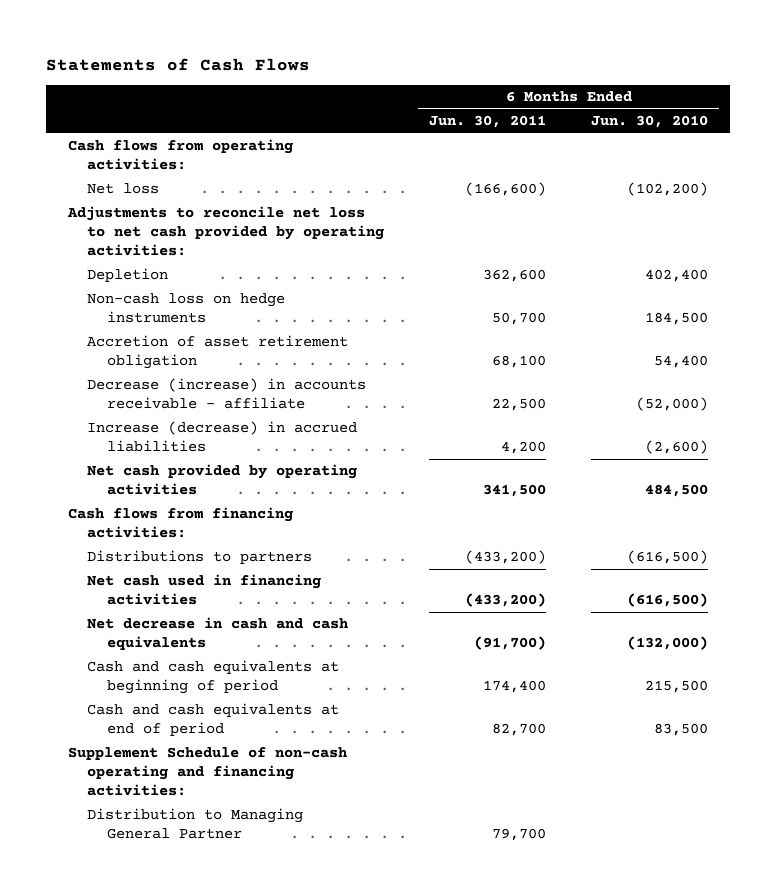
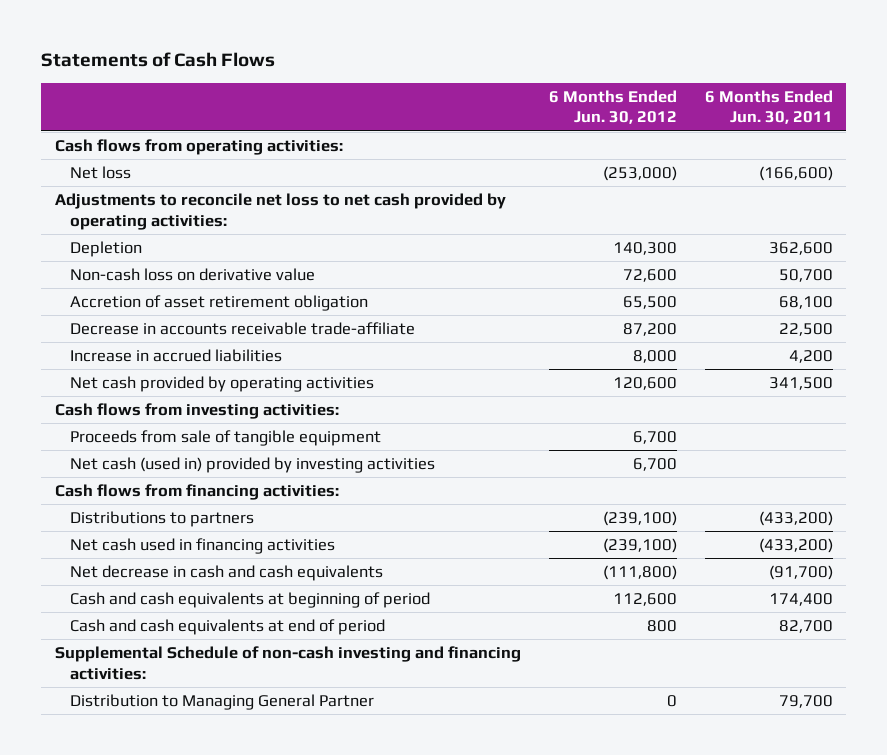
[590,115,708,129] Jun. 30, 2010 -> none
none -> [548,89,677,125] 6 Months Ended Jun. 30, 2012
[87,293,286,324] Non-cash loss on hedge instruments -> [70,267,316,281] Non-cash loss on derivative value
[87,378,367,410] Decrease (increase) in accounts receivable - affiliate -> [70,321,416,335] Decrease in accounts receivable trade-affiliate
[87,421,358,453] Increase (decrease) in accrued liabilities -> [70,348,283,362] Increase in accrued liabilities
none -> [54,402,339,419] Cash flows from investing activities:
none -> [70,429,382,446] Proceeds from sale of tangible equipment
none -> [70,456,436,473] Net cash (used in) provided by investing activities
[68,747,348,797] Supplement Schedule of non-cash operating and financing activities: -> [54,645,521,680] Supplemental Schedule of non-cash investing and financing activities:

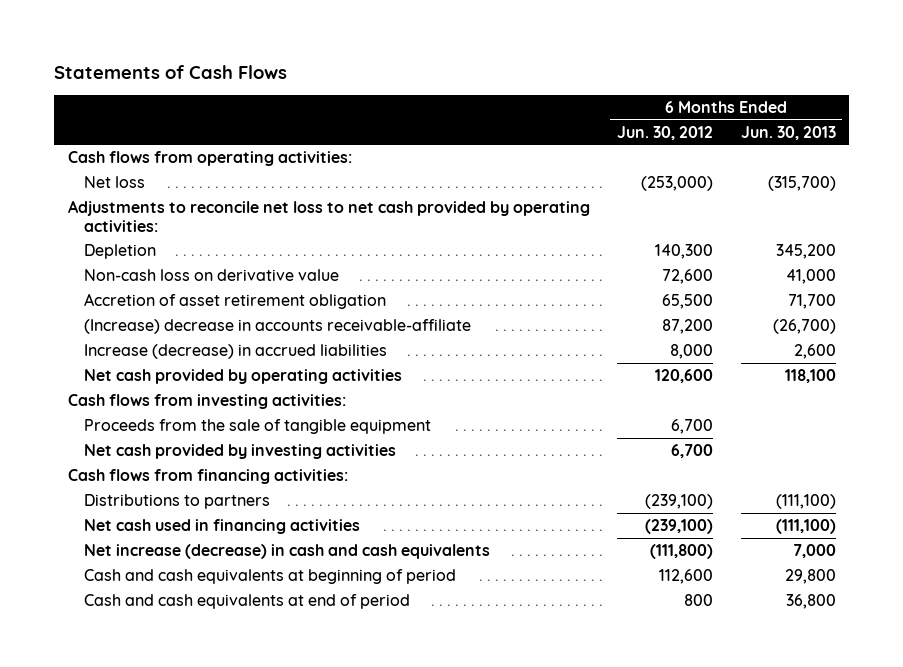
[704,89,833,125] 6 Months Ended Jun. 30, 2011 -> none
none -> [740,125,836,140] Jun. 30, 2013
[70,321,416,335] Decrease in accounts receivable trade-affiliate -> [83,318,471,334] (Increase) decrease in accounts receivable-affiliate
[70,348,283,362] Increase in accrued liabilities -> [83,343,387,359] Increase (decrease) in accrued liabilities
[70,429,382,446] Proceeds from sale of tangible equipment -> [83,418,431,434] Proceeds from the sale of tangible equipment
[70,456,436,473] Net cash (used in) provided by investing activities -> [83,443,396,459] Net cash provided by investing activities
[70,564,384,581] Net decrease in cash and cash equivalents -> [83,543,490,559] Net increase (decrease) in cash and cash equivalents
[54,645,521,680] Supplemental Schedule of non-cash investing and financing activities: -> none
[70,693,375,710] Distribution to Managing General Partner -> none

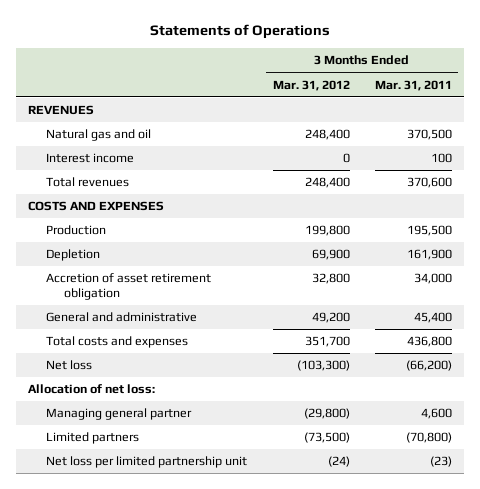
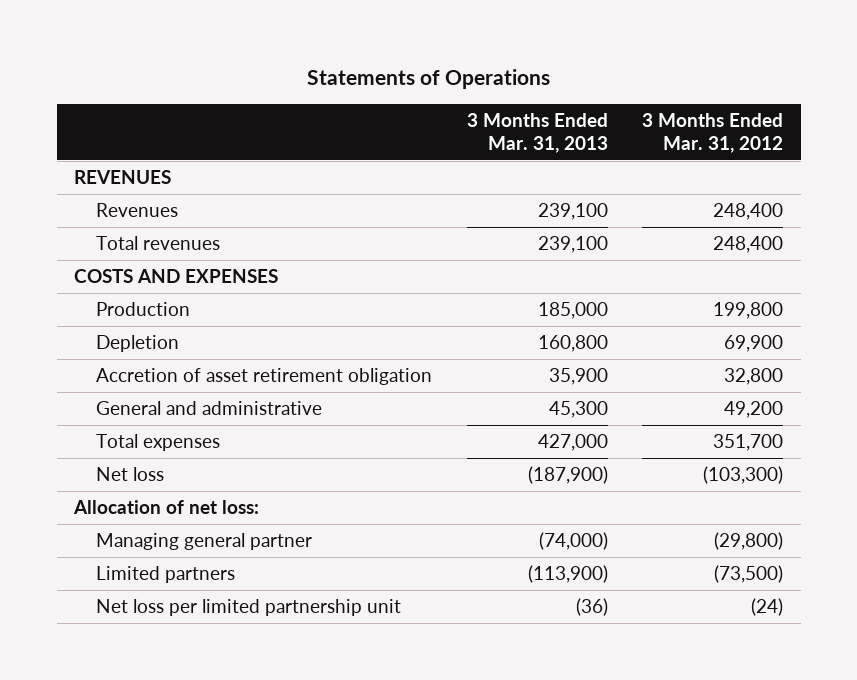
[374,79,452,91] Mar. 31, 2011 -> none
none -> [466,112,608,153] 3 Months Ended Mar. 31, 2013
[46,153,135,164] Interest income -> none
[46,129,152,142] Natural gas and oil -> [95,203,178,218] Revenues
[46,336,189,349] Total costs and expenses -> [95,434,220,452] Total expenses

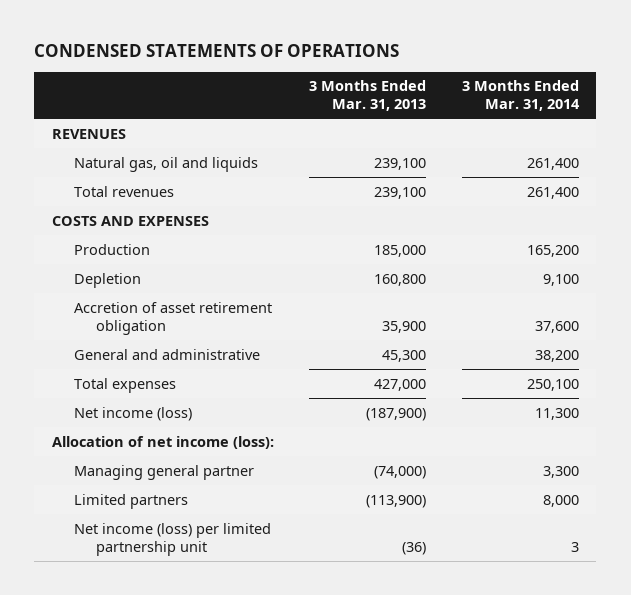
[306,69,550,90] Statements of Operations -> [34,44,400,58] CONDENSED STATEMENTS OF OPERATIONS
[642,112,784,153] 3 Months Ended Mar. 31, 2012 -> none
none -> [461,80,580,112] 3 Months Ended Mar. 31, 2014
[95,203,178,218] Revenues -> [73,156,258,172] Natural gas, oil and liquids
[95,467,164,482] Net loss -> [73,406,192,421] Net income (loss)
[73,500,260,515] Allocation of net loss: -> [52,435,275,449] Allocation of net income (loss):
[95,599,401,617] Net loss per limited partnership unit -> [73,522,271,556] Net income (loss) per limited partnership unit

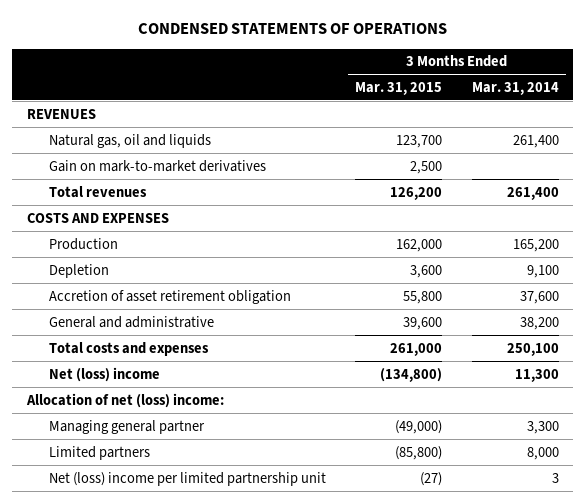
[309,80,427,112] 3 Months Ended Mar. 31, 2013 -> none
none -> [355,81,443,95] Mar. 31, 2015
none -> [48,159,266,172] Gain on mark-to-market derivatives
[73,377,176,393] Total expenses -> [48,341,209,356] Total costs and expenses
[73,406,192,421] Net income (loss) -> [48,366,160,382] Net (loss) income
[52,435,275,449] Allocation of net income (loss): -> [25,392,224,408] Allocation of net (loss) income:
[73,522,271,556] Net income (loss) per limited partnership unit -> [48,471,326,486] Net (loss) income per limited partnership unit

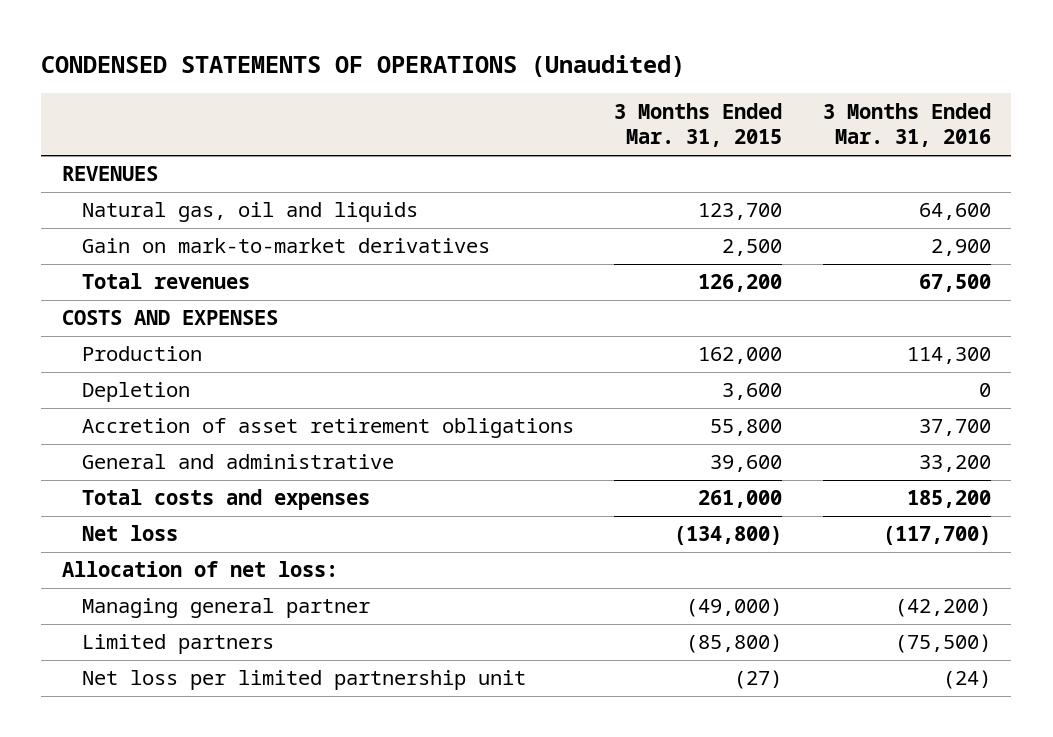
[137,23,447,35] CONDENSED STATEMENTS OF OPERATIONS -> [41,54,686,77] CONDENSED STATEMENTS OF OPERATIONS (Unaudited)
[471,81,559,95] Mar. 31, 2014 -> none
none -> [823,102,992,148] 3 Months Ended Mar. 31, 2016
[48,289,291,304] Accretion of asset retirement obligation -> [81,418,574,439] Accretion of asset retirement obligations
[48,366,160,382] Net (loss) income -> [81,525,178,542] Net loss
[25,392,224,408] Allocation of net (loss) income: -> [61,561,338,578] Allocation of net loss:
[48,471,326,486] Net (loss) income per limited partnership unit -> [81,670,526,691] Net loss per limited partnership unit

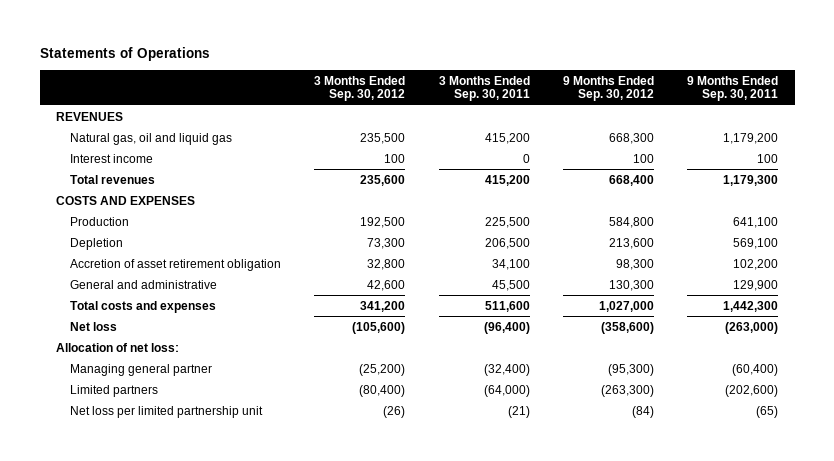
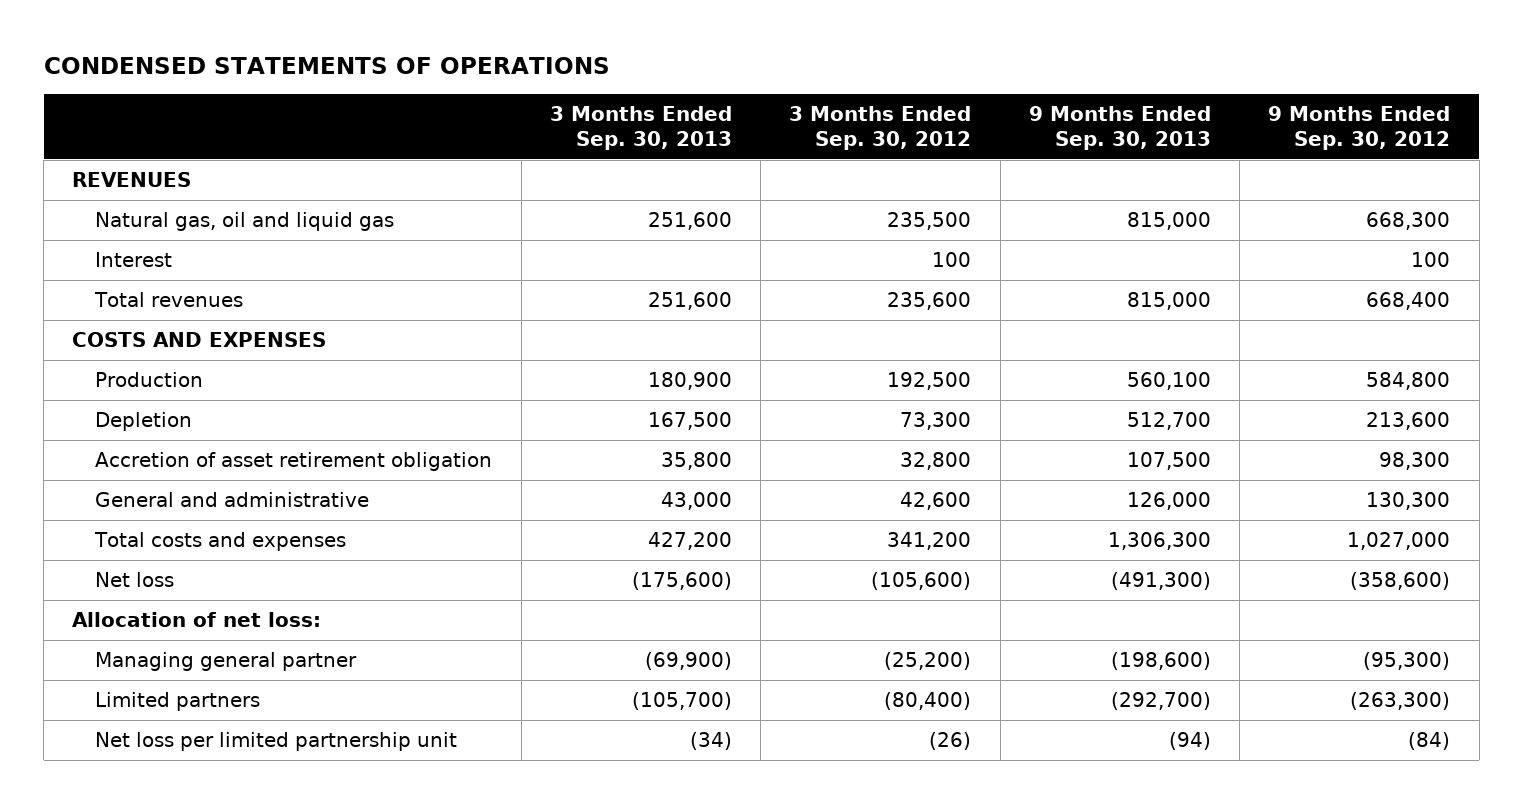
[39,47,210,62] Statements of Operations -> [43,57,610,75] CONDENSED STATEMENTS OF OPERATIONS
[438,75,530,102] 3 Months Ended Sep. 30, 2011 -> none
[687,75,779,102] 9 Months Ended Sep. 30, 2011 -> none
none -> [549,106,732,151] 3 Months Ended Sep. 30, 2013
none -> [1028,106,1211,151] 9 Months Ended Sep. 30, 2013
[70,153,154,163] Interest income -> [95,252,173,268] Interest

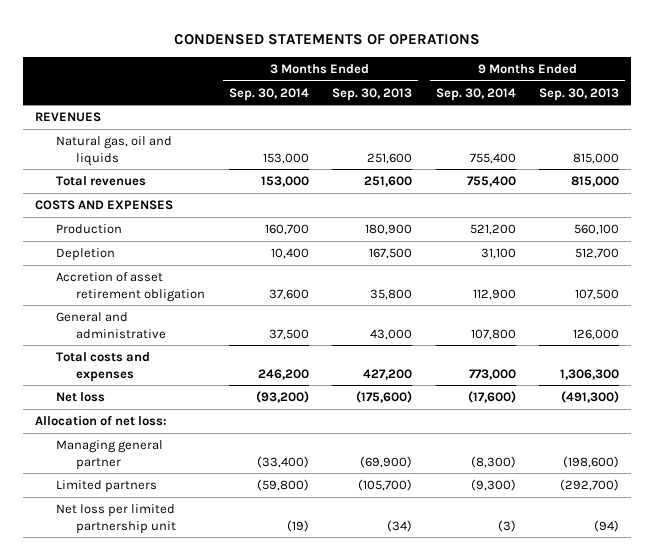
[789,106,972,151] 3 Months Ended Sep. 30, 2012 -> none
[1268,106,1451,151] 9 Months Ended Sep. 30, 2012 -> none
none -> [228,87,309,101] Sep. 30, 2014
none -> [435,87,516,101] Sep. 30, 2014
[95,252,173,268] Interest -> none
[95,212,395,232] Natural gas, oil and liquid gas -> [55,135,172,166] Natural gas, oil and liquids

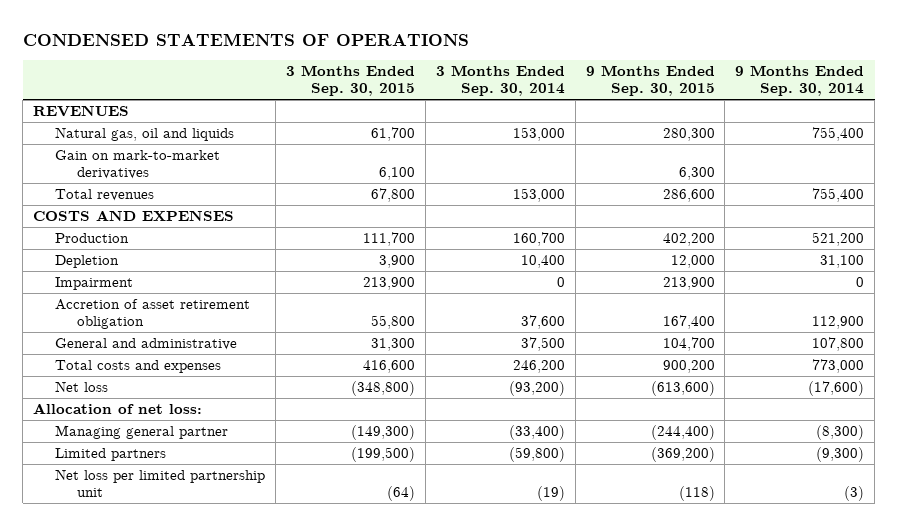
[332,87,413,101] Sep. 30, 2013 -> none
[539,87,620,101] Sep. 30, 2013 -> none
none -> [285,65,415,97] 3 Months Ended Sep. 30, 2015
none -> [585,65,715,97] 9 Months Ended Sep. 30, 2015
none -> [55,150,221,180] Gain on mark-to-market derivatives
none -> [55,277,134,291] Impairment

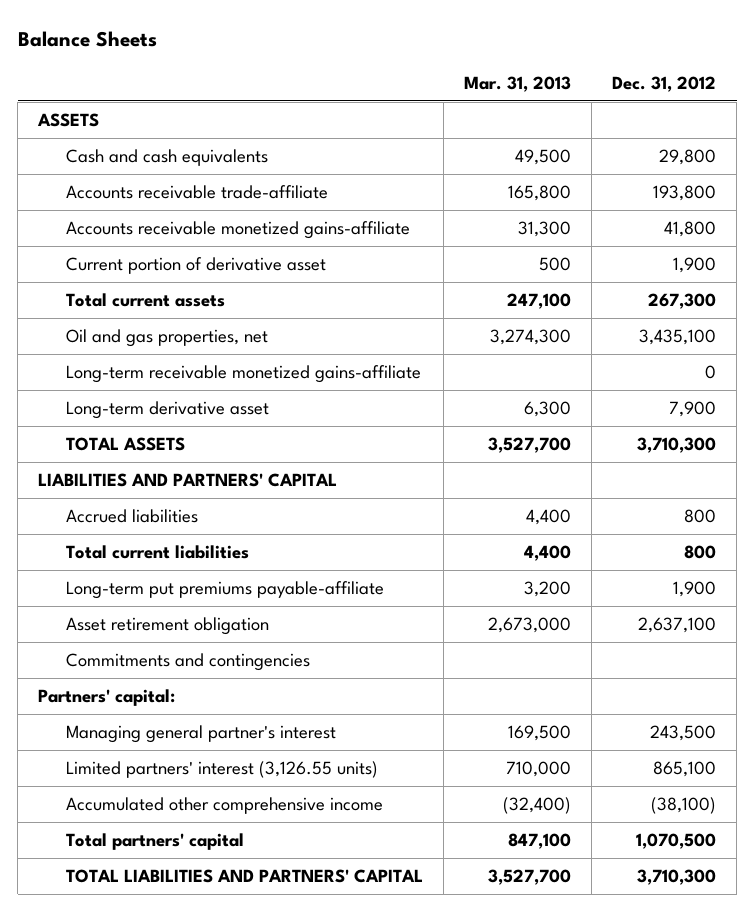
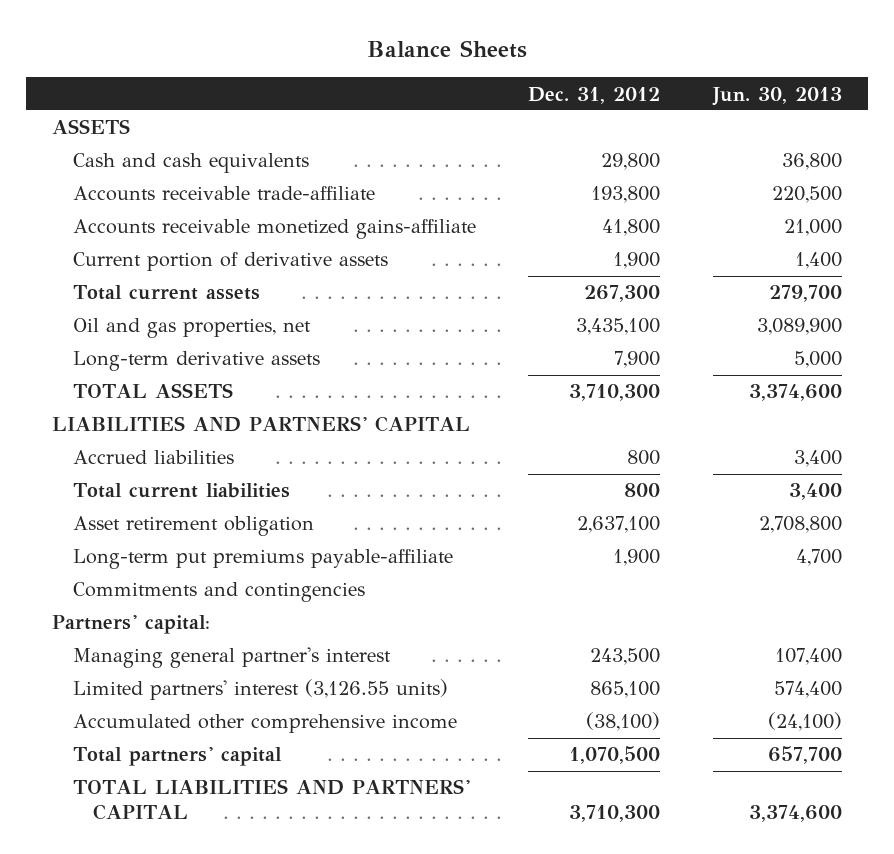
[463,75,571,92] Mar. 31, 2013 -> none
none -> [711,86,842,106] Jun. 30, 2013
[65,257,326,275] Current portion of derivative asset -> [72,252,388,272] Current portion of derivative assets
[65,365,421,384] Long-term receivable monetized gains-affiliate -> none
[65,401,269,420] Long-term derivative asset -> [72,351,320,372] Long-term derivative assets
[65,581,384,600] Long-term put premiums payable-affiliate -> [72,549,453,570] Long-term put premiums payable-affiliate

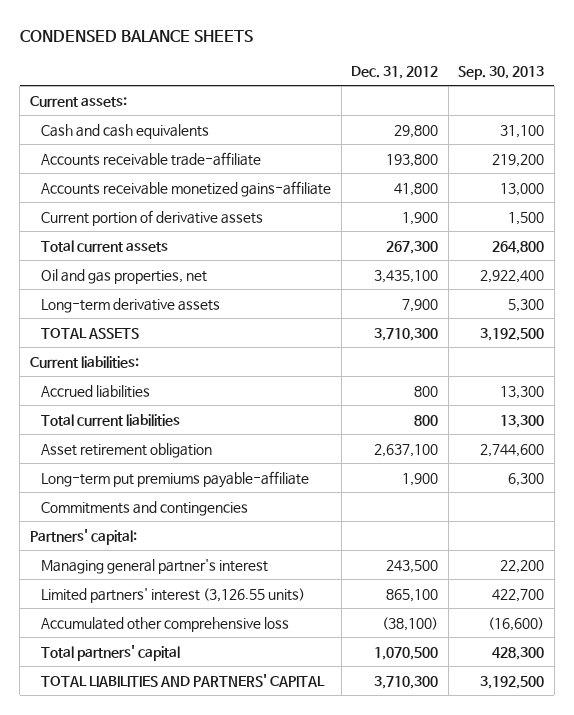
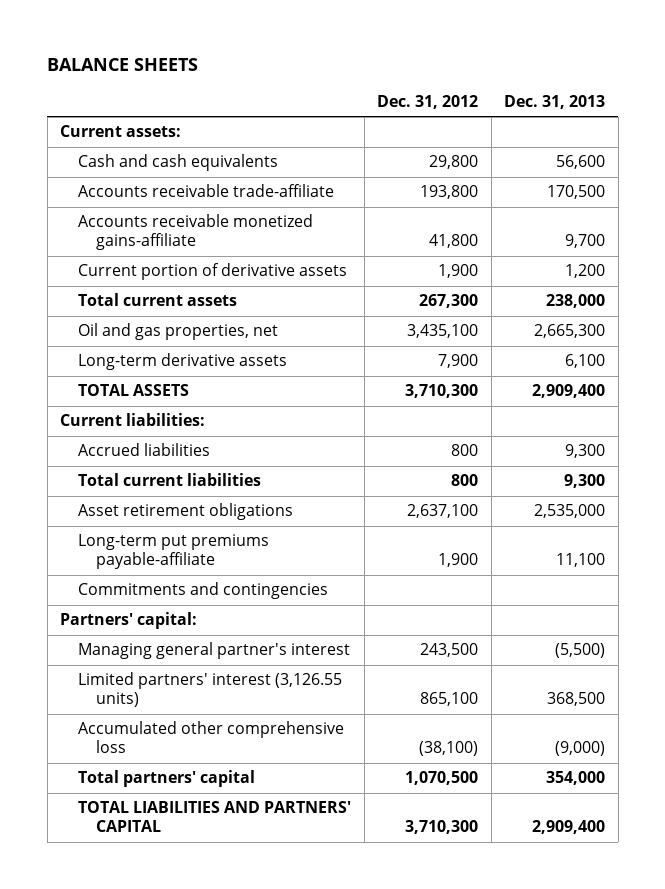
[19,29,253,42] CONDENSED BALANCE SHEETS -> [47,58,199,72] BALANCE SHEETS
[458,65,545,80] Sep. 30, 2013 -> none
none -> [504,94,606,109] Dec. 31, 2013
[41,442,213,458] Asset retirement obligation -> [78,503,294,521] Asset retirement obligations

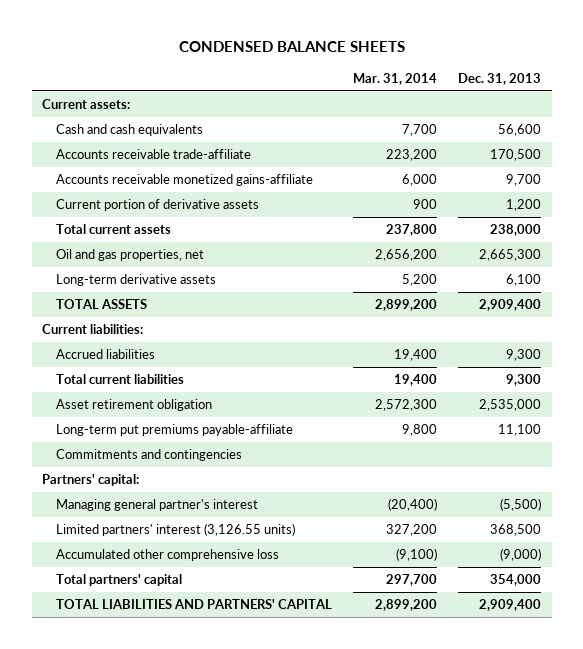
[47,58,199,72] BALANCE SHEETS -> [178,41,405,53] CONDENSED BALANCE SHEETS
[377,94,479,109] Dec. 31, 2012 -> none
none -> [353,72,438,85] Mar. 31, 2014
[78,503,294,521] Asset retirement obligations -> [56,399,213,412] Asset retirement obligation

